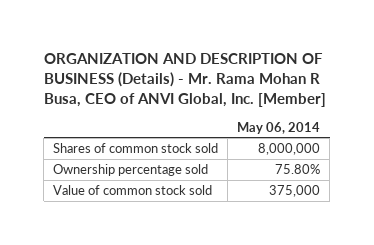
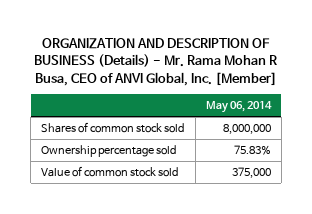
[275,164,321,175] 75.80% -> [233,145,271,156] 75.83%

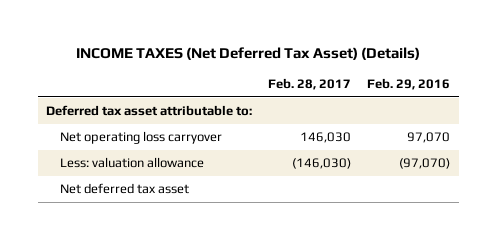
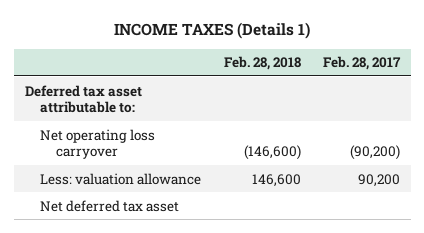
[76,47,421,61] INCOME TAXES (Net Deferred Tax Asset) (Details) -> [114,21,311,39] INCOME TAXES (Details 1)
[367,78,451,91] Feb. 29, 2016 -> none
none -> [223,56,301,71] Feb. 28, 2018
[300,132,352,144] 146,030 -> [349,145,400,161] (90,200)
[292,158,352,170] (146,030) -> [357,173,400,187] 90,200

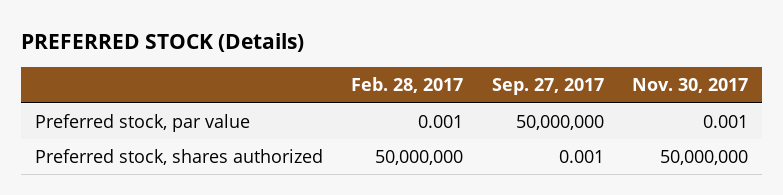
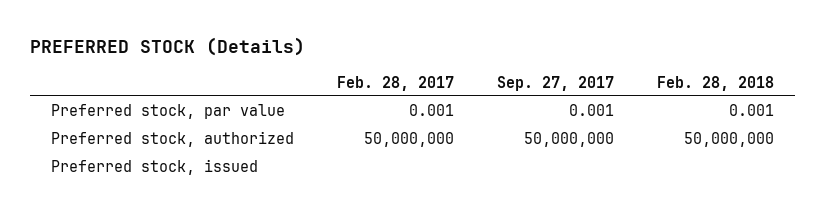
[631,78,748,94] Nov. 30, 2017 -> none
none -> [657,75,775,91] Feb. 28, 2018
[515,115,604,131] 50,000,000 -> [569,104,615,117] 0.001
[35,149,324,166] Preferred stock, shares authorized -> [51,131,295,148] Preferred stock, authorized
[558,150,604,164] 0.001 -> [524,132,615,148] 50,000,000
none -> [51,159,259,176] Preferred stock, issued

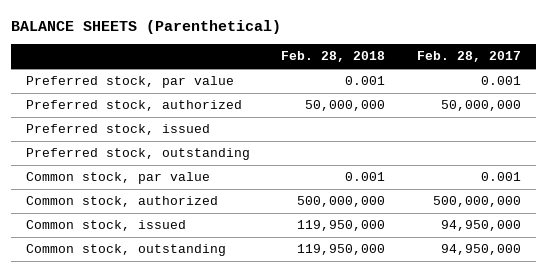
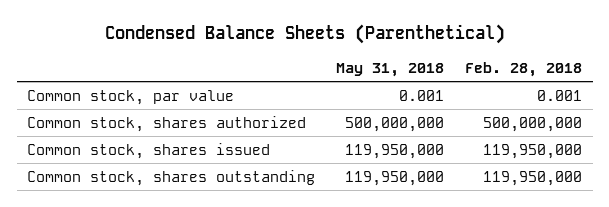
[10,19,281,34] BALANCE SHEETS (Parenthetical) -> [104,24,505,45] Condensed Balance Sheets (Parenthetical)
[416,51,521,63] Feb. 28, 2017 -> none
none -> [336,62,445,77] May 31, 2018
[26,76,235,89] Preferred stock, par value -> none
[26,100,243,112] Preferred stock, authorized -> none
[26,124,211,136] Preferred stock, issued -> none
[26,148,251,161] Preferred stock, outstanding -> none
[26,196,219,208] Common stock, authorized -> [27,115,307,132] Common stock, shares authorized
[26,220,187,232] Common stock, issued -> [27,142,271,159] Common stock, shares issued
[26,244,227,257] Common stock, outstanding -> [27,169,316,186] Common stock, shares outstanding

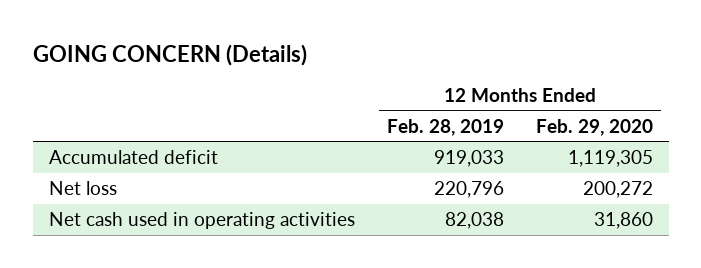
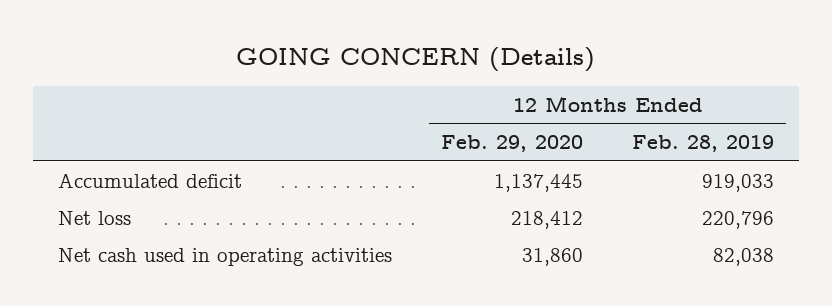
[567,149,653,167] 1,119,305 -> [493,173,583,192] 1,137,445
[582,180,653,198] 200,272 -> [510,210,583,229] 218,412

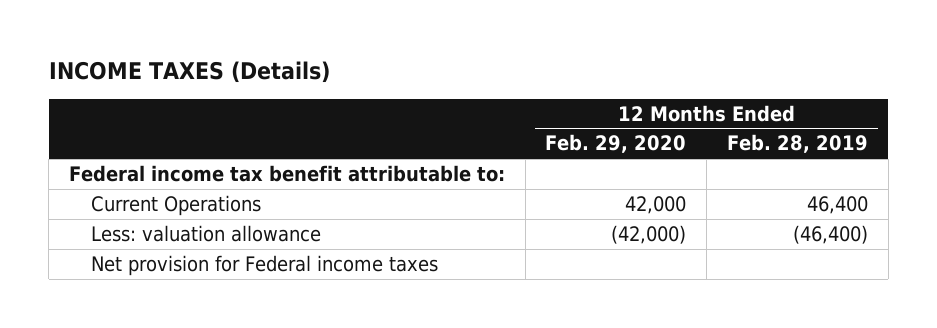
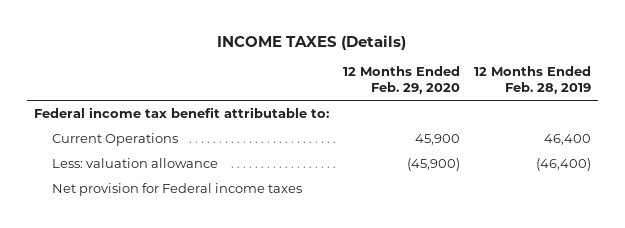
[625,196,687,215] 42,000 -> [414,133,460,145] 45,900
[611,225,687,245] (42,000) -> [406,157,460,171] (45,900)

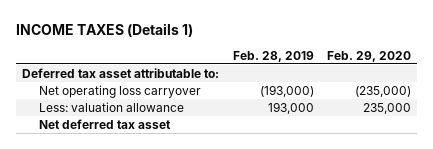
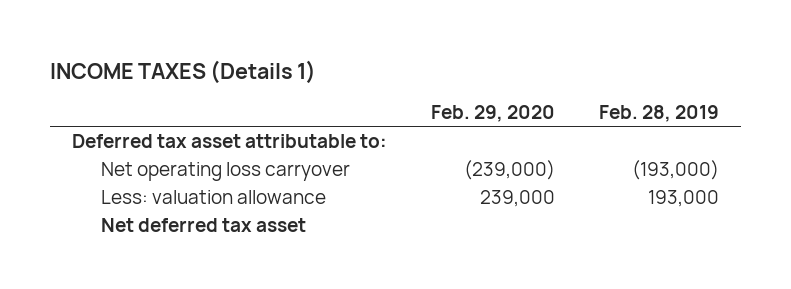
[354,85,411,97] (235,000) -> [463,159,555,180] (239,000)
[362,102,411,114] 235,000 -> [479,189,555,207] 239,000

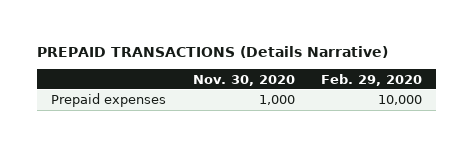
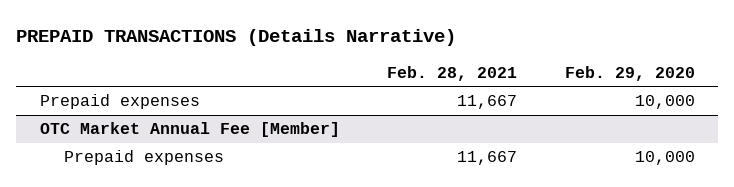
[192,74,295,86] Nov. 30, 2020 -> none
none -> [387,65,518,81] Feb. 28, 2021
none -> [39,122,340,138] OTC Market Annual Fee [Member]
none -> [64,150,225,166] Prepaid expenses

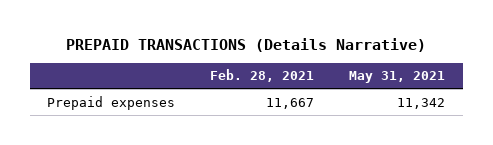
[564,65,695,81] Feb. 29, 2020 -> none
none -> [349,71,446,84] May 31, 2021
[39,122,340,138] OTC Market Annual Fee [Member] -> none
[64,150,225,166] Prepaid expenses -> none

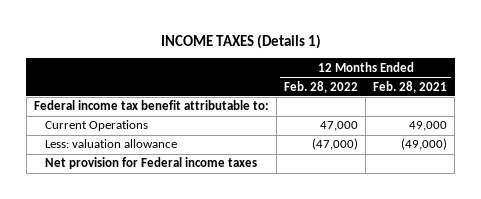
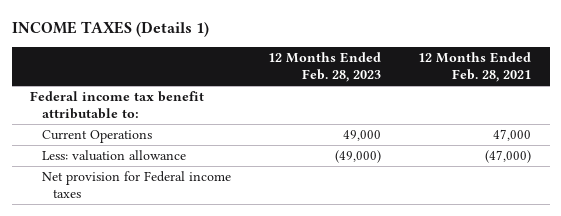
[284,80,359,93] Feb. 28, 2022 -> none
none -> [267,52,381,83] 12 Months Ended Feb. 28, 2023
[409,121,448,132] 49,000 -> [493,128,532,141] 47,000
[401,138,448,151] (49,000) -> [485,149,532,163] (47,000)

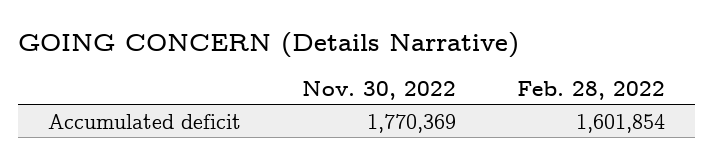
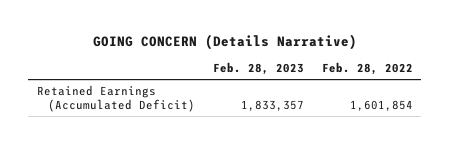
[301,80,456,100] Nov. 30, 2022 -> none
none -> [212,62,304,76] Feb. 28, 2023
[48,113,242,129] Accumulated deficit -> [37,84,196,113] Retained Earnings (Accumulated Deficit)

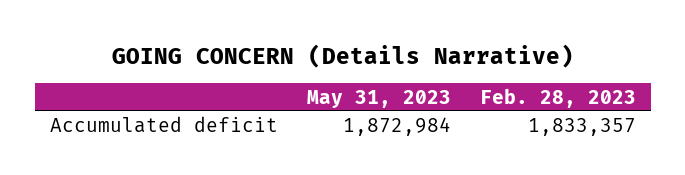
[321,62,413,76] Feb. 28, 2022 -> none
none -> [306,89,451,108] May 31, 2023
[37,84,196,113] Retained Earnings (Accumulated Deficit) -> [49,116,278,134] Accumulated deficit

